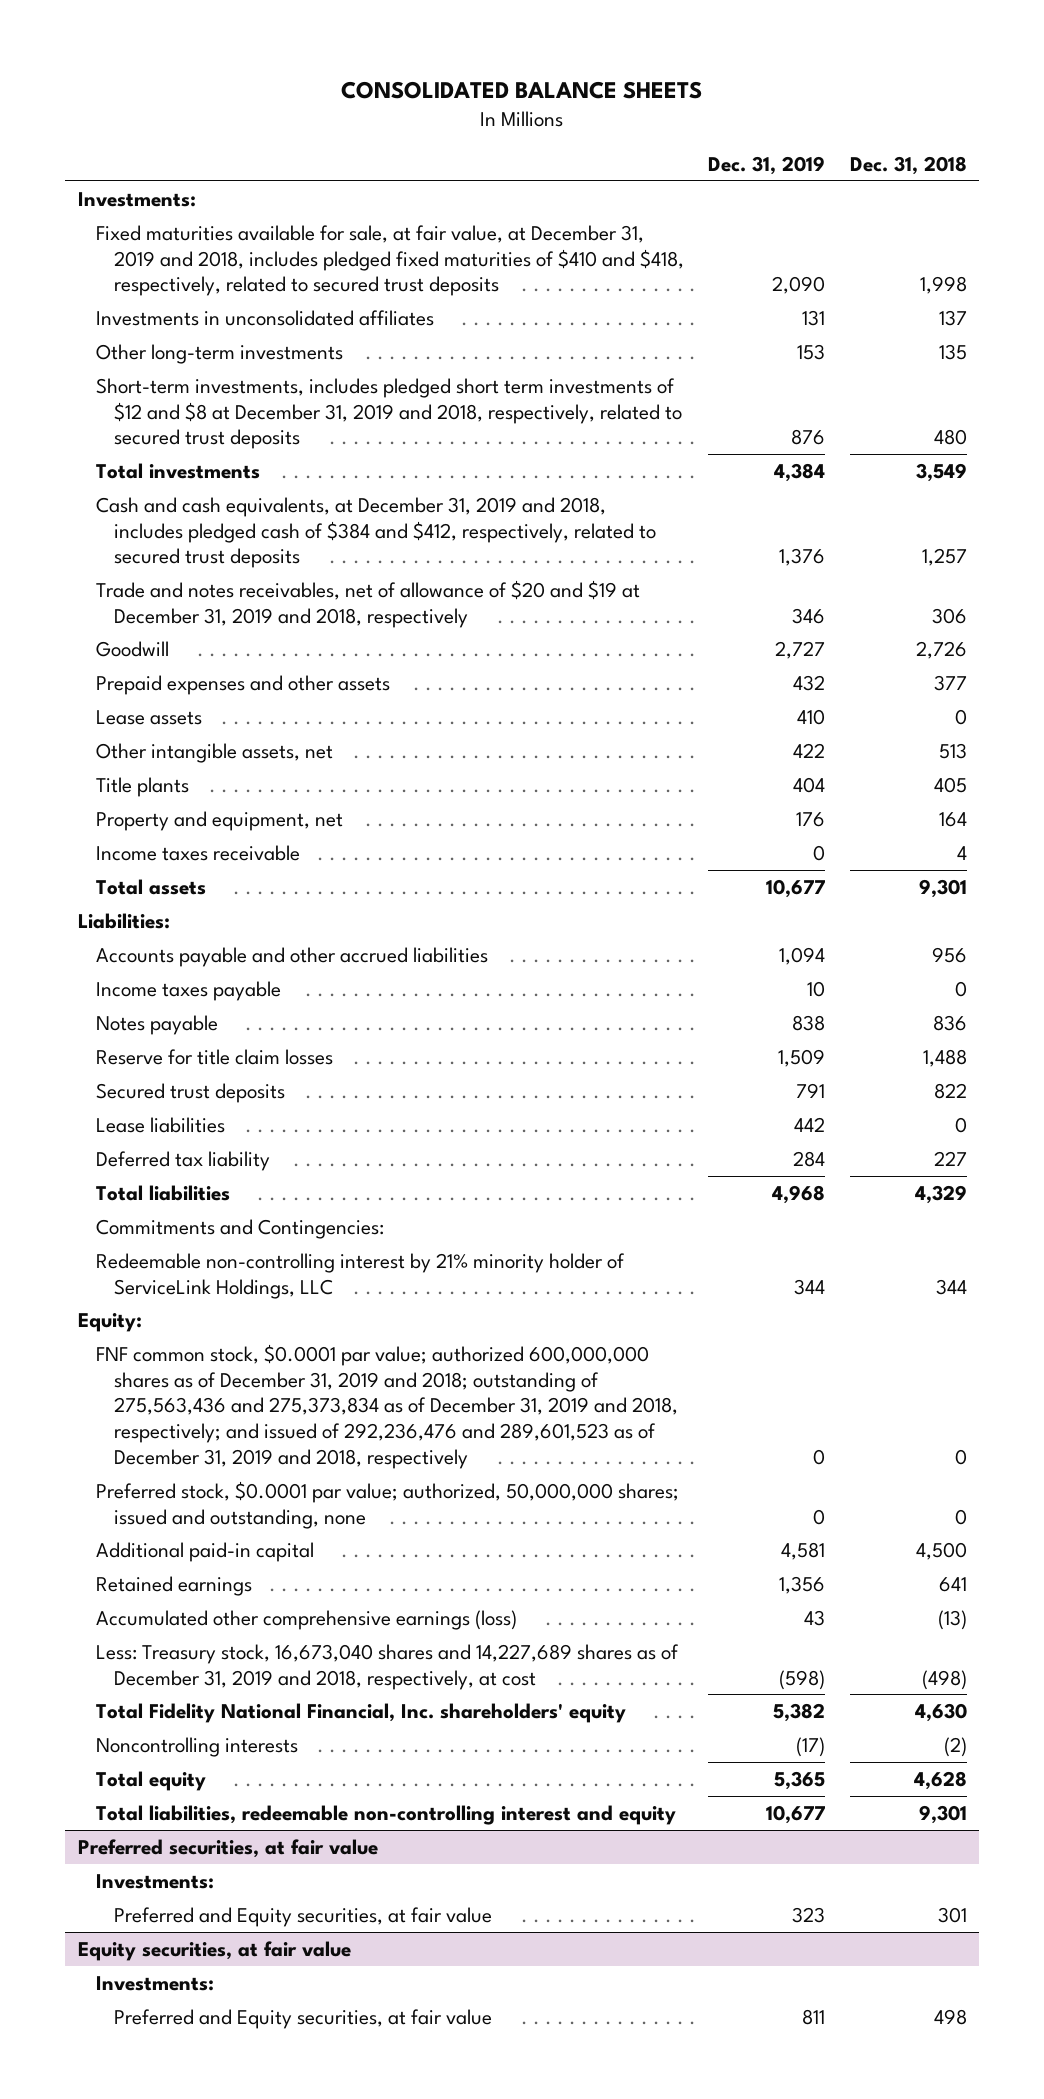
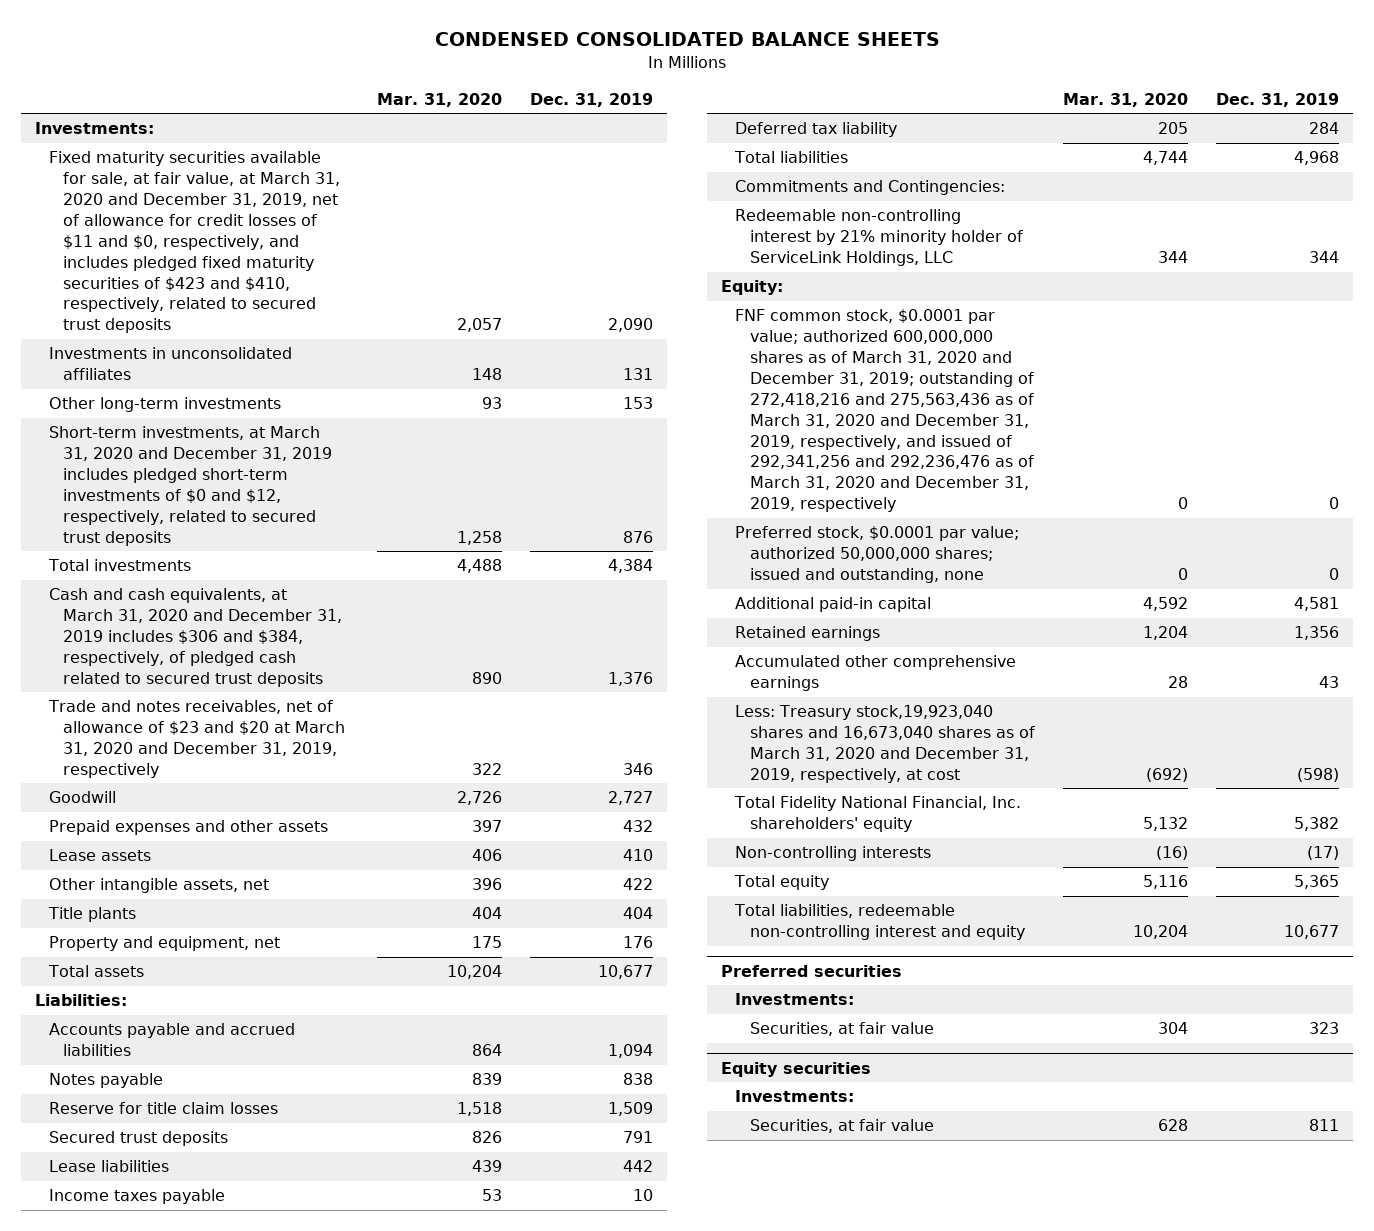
[341,80,703,99] CONSOLIDATED BALANCE SHEETS -> [434,32,940,47] CONDENSED CONSOLIDATED BALANCE SHEETS
[849,156,967,176] Dec. 31, 2018 -> none
none -> [376,92,502,107] Mar. 31, 2020
[95,224,685,297] Fixed maturities available for sale, at fair value, at December 31, 2019 and 2018, includes pledged fixed maturities of $410 and $418, respectively, related to secured trust deposits -> [49,151,341,334] Fixed maturity securities available for sale, at fair value, at March 31, 2020 and December 31, 2019, net of allowance for credit losses of $11 and $0, respectively, and includes pledged fixed maturity securities of $423 and $410, respectively, related to secured trust deposits
[95,377,683,450] Short-term investments, includes pledged short term investments of $12 and $8 at December 31, 2019 and 2018, respectively, related to secured trust deposits -> [49,426,333,546] Short-term investments, at March 31, 2020 and December 31, 2019 includes pledged short-term investments of $0 and $12, respectively, related to secured trust deposits
[95,496,657,569] Cash and cash equivalents, at December 31, 2019 and 2018, includes pledged cash of $384 and $412, respectively, related to secured trust deposits -> [49,588,343,687] Cash and cash equivalents, at March 31, 2020 and December 31, 2019 includes $306 and $384, respectively, of pledged cash related to secured trust deposits
[95,579,640,628] Trade and notes receivables, net of allowance of $20 and $19 at December 31, 2019 and 2018, respectively -> [48,700,346,778] Trade and notes receivables, net of allowance of $23 and $20 at March 31, 2020 and December 31, 2019, respectively
[95,844,300,861] Income taxes receivable -> none
[95,946,488,967] Accounts payable and other accrued liabilities -> [49,1023,296,1057] Accounts payable and accrued liabilities
[95,980,281,1001] Income taxes payable -> [49,1189,226,1205] Income taxes payable
[95,1343,679,1470] FNF common stock, $0.0001 par value; authorized 600,000,000 shares as of December 31, 2019 and 2018; outstanding of 275,563,436 and 275,373,834 as of December 31, 2019 and 2018, respectively; and issued of 292,236,476 and 289,601,523 as of December 31, 2019 and 2018, respectively -> [735,309,1034,513] FNF common stock, $0.0001 par value; authorized 600,000,000 shares as of March 31, 2020 and December 31, 2019; outstanding of 272,418,216 and 275,563,436 as of March 31, 2020 and December 31, 2019, respectively, and issued of 292,341,256 and 292,236,476 as of March 31, 2020 and December 31, 2019, respectively
[95,1480,679,1529] Preferred stock, $0.0001 par value; authorized, 50,000,000 shares; issued and outstanding, none -> [735,526,1020,584] Preferred stock, $0.0001 par value; authorized 50,000,000 shares; issued and outstanding, none
[95,1609,517,1630] Accumulated other comprehensive earnings (loss) -> [735,655,1017,692] Accumulated other comprehensive earnings
[95,1643,679,1690] Less: Treasury stock, 16,673,040 shares and 14,227,689 shares as of December 31, 2019 and 2018, respectively, at cost -> [735,705,1035,783] Less: Treasury stock,19,923,040 shares and 16,673,040 shares as of March 31, 2020 and December 31, 2019, respectively, at cost
[95,1736,298,1757] Noncontrolling interests -> [735,846,932,862] Non-controlling interests
[77,1838,378,1858] Preferred securities, at fair value -> [721,964,903,977] Preferred securities
[114,1906,493,1927] Preferred and Equity securities, at fair value -> [749,1022,934,1037] Securities, at fair value
[77,1940,351,1961] Equity securities, at fair value -> [721,1061,872,1077] Equity securities
[114,2008,493,2029] Preferred and Equity securities, at fair value -> [749,1119,934,1134] Securities, at fair value

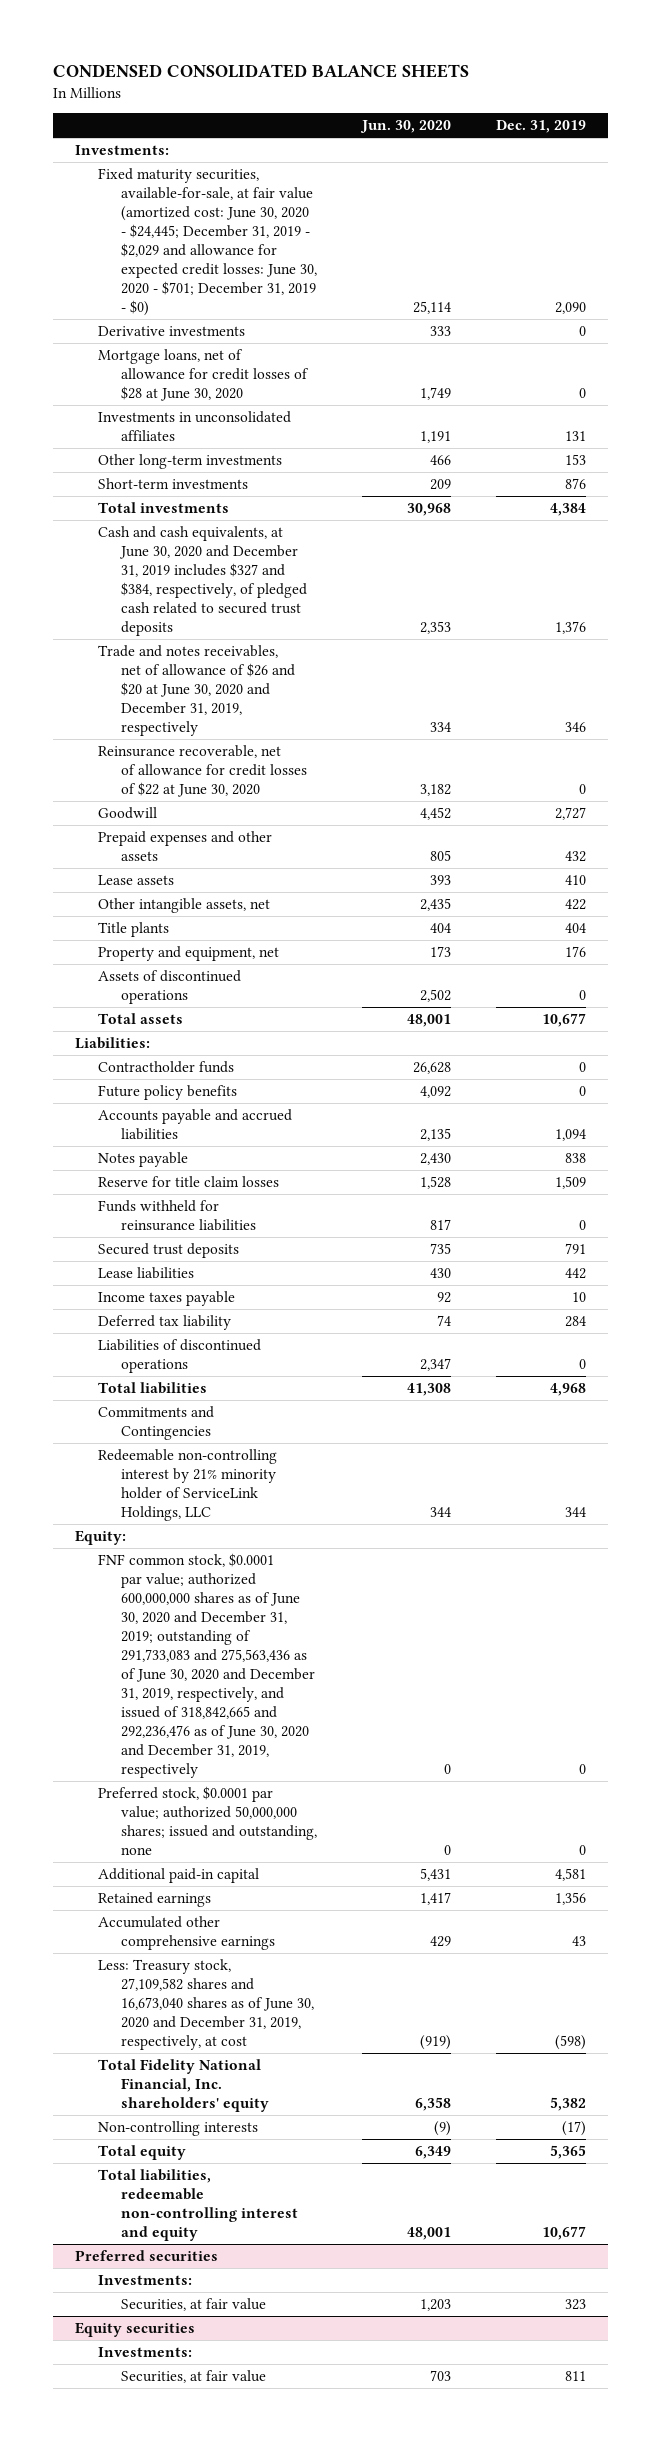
[376,92,502,107] Mar. 31, 2020 -> none
none -> [360,120,452,134] Jun. 30, 2020
[49,151,341,334] Fixed maturity securities available for sale, at fair value, at March 31, 2020 and December 31, 2019, net of allowance for credit losses of $11 and $0, respectively, and includes pledged fixed maturity securities of $423 and $410, respectively, related to secured trust deposits -> none
none -> [98,168,318,316] Fixed maturity securities, available-for-sale, at fair value (amortized cost: June 30, 2020 - $24,445; December 31, 2019 - $2,029 and allowance for expected credit losses: June 30, 2020 - $701; December 31, 2019 - $0)
none -> [98,326,246,337] Derivative investments
none -> [98,349,310,402] Mortgage loans, net of allowance for credit losses of $28 at June 30, 2020
[49,426,333,546] Short-term investments, at March 31, 2020 and December 31, 2019 includes pledged short-term investments of $0 and $12, respectively, related to secured trust deposits -> [98,478,249,490] Short-term investments
[49,588,343,687] Cash and cash equivalents, at March 31, 2020 and December 31, 2019 includes $306 and $384, respectively, of pledged cash related to secured trust deposits -> [98,526,308,637] Cash and cash equivalents, at June 30, 2020 and December 31, 2019 includes $327 and $384, respectively, of pledged cash related to secured trust deposits
[48,700,346,778] Trade and notes receivables, net of allowance of $23 and $20 at March 31, 2020 and December 31, 2019, respectively -> [98,645,296,737] Trade and notes receivables, net of allowance of $26 and $20 at June 30, 2020 and December 31, 2019, respectively
none -> [98,745,308,798] Reinsurance recoverable, net of allowance for credit losses of $22 at June 30, 2020
none -> [98,970,242,1005] Assets of discontinued operations
none -> [98,1061,235,1074] Contractholder funds
none -> [98,1085,238,1101] Future policy benefits
none -> [98,1200,257,1232] Funds withheld for reinsurance liabilities
none -> [98,1339,262,1374] Liabilities of discontinued operations
[735,180,1006,196] Commitments and Contingencies: -> [98,1406,215,1441] Commitments and Contingencies
[735,309,1034,513] FNF common stock, $0.0001 par value; authorized 600,000,000 shares as of March 31, 2020 and December 31, 2019; outstanding of 272,418,216 and 275,563,436 as of March 31, 2020 and December 31, 2019, respectively, and issued of 292,341,256 and 292,236,476 as of March 31, 2020 and December 31, 2019, respectively -> [98,1553,316,1778] FNF common stock, $0.0001 par value; authorized 600,000,000 shares as of June 30, 2020 and December 31, 2019; outstanding of 291,733,083 and 275,563,436 as of June 30, 2020 and December 31, 2019, respectively, and issued of 318,842,665 and 292,236,476 as of June 30, 2020 and December 31, 2019, respectively
[735,705,1035,783] Less: Treasury stock,19,923,040 shares and 16,673,040 shares as of March 31, 2020 and December 31, 2019, respectively, at cost -> [98,1959,315,2051] Less: Treasury stock, 27,109,582 shares and 16,673,040 shares as of June 30, 2020 and December 31, 2019, respectively, at cost

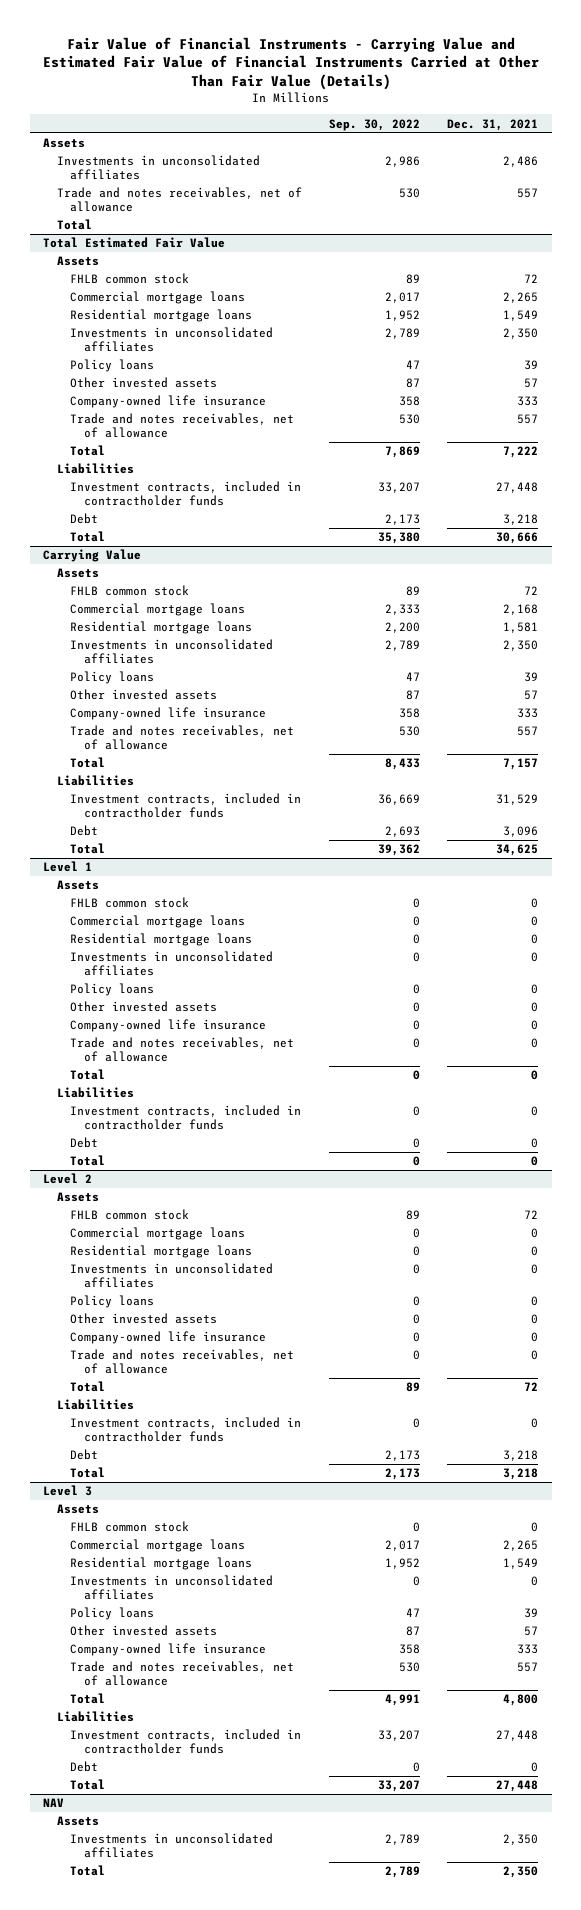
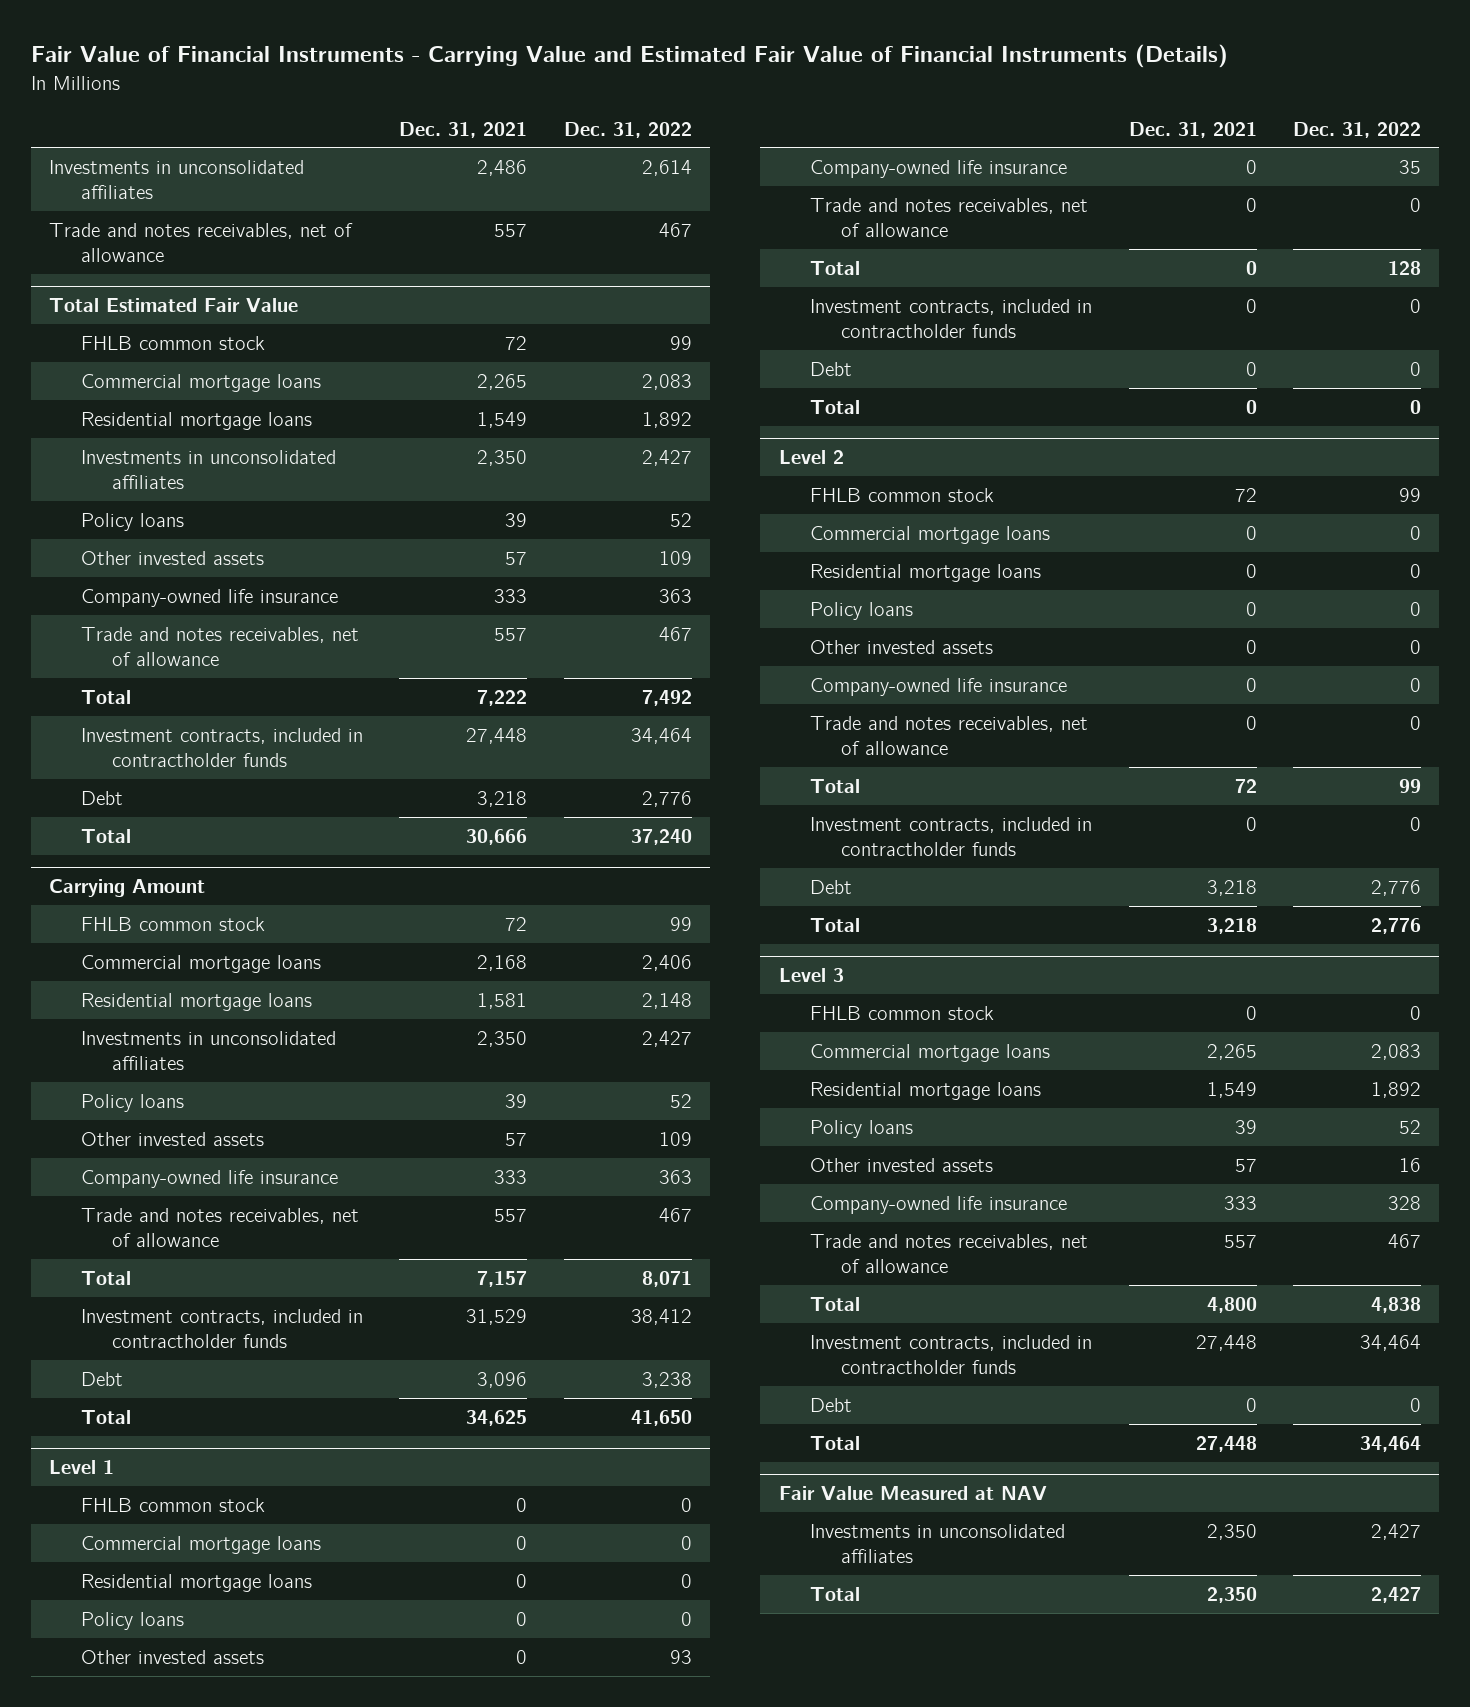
[42,36,539,90] Fair Value of Financial Instruments - Carrying Value and Estimated Fair Value of Financial Instruments Carried at Other Than Fair Value (Details) -> [31,44,1229,69] Fair Value of Financial Instruments - Carrying Value and Estimated Fair Value of Financial Instruments (Details)
[328,118,420,131] Sep. 30, 2022 -> none
none -> [563,121,692,138] Dec. 31, 2022
[43,138,86,149] Assets -> none
[56,219,92,231] Total -> none
[56,256,99,267] Assets -> none
[56,463,134,475] Liabilities -> none
[56,568,99,579] Assets -> none
[43,549,142,563] Carrying Value -> [49,879,206,898] Carrying Amount
[56,775,134,787] Liabilities -> none
[56,880,99,891] Assets -> none
[70,951,274,977] Investments in unconsolidated affiliates -> none
[56,1087,134,1099] Liabilities -> none
[56,1192,99,1203] Assets -> none
[70,1263,274,1289] Investments in unconsolidated affiliates -> none
[56,1399,134,1411] Liabilities -> none
[56,1504,99,1515] Assets -> none
[70,1575,274,1601] Investments in unconsolidated affiliates -> none
[56,1711,134,1723] Liabilities -> none
[56,1816,99,1827] Assets -> none
[43,1798,65,1808] NAV -> [778,1486,1047,1501] Fair Value Measured at NAV

